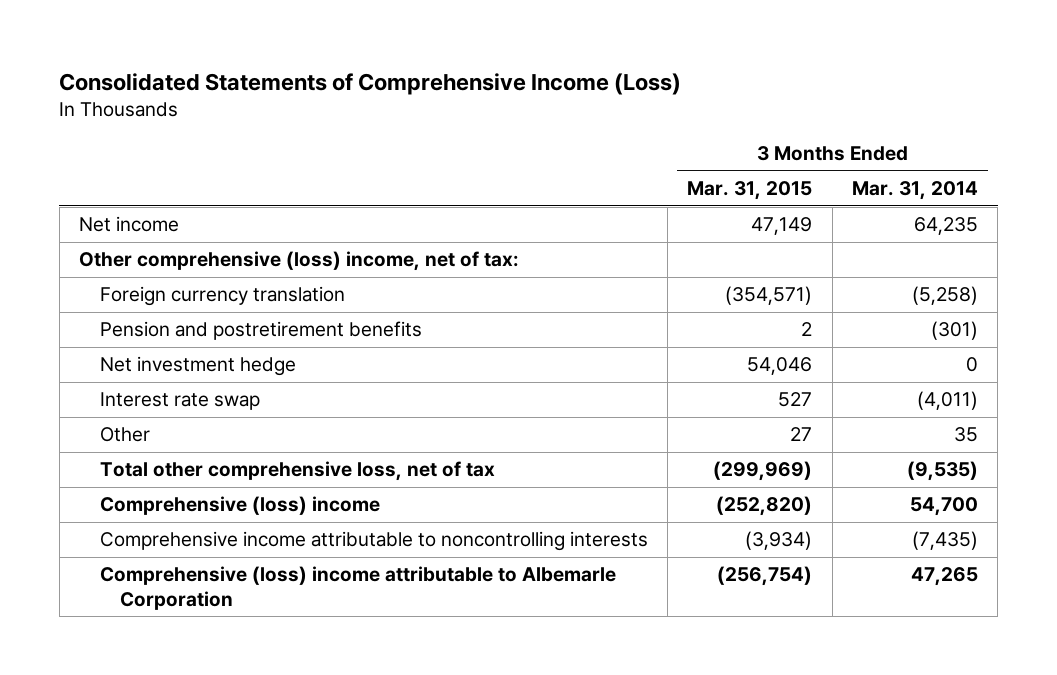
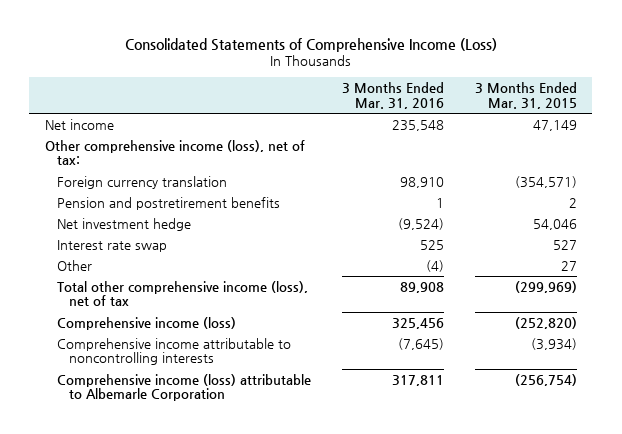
[851,180,978,200] Mar. 31, 2014 -> none
none -> [341,82,444,109] 3 Months Ended Mar. 31, 2016
[79,251,520,272] Other comprehensive (loss) income, net of tax: -> [44,139,305,166] Other comprehensive income (loss), net of tax:
[99,461,495,482] Total other comprehensive loss, net of tax -> [56,280,308,307] Total other comprehensive income (loss), net of tax
[99,496,380,516] Comprehensive (loss) income -> [56,316,236,330] Comprehensive income (loss)
[99,566,616,610] Comprehensive (loss) income attributable to Albemarle Corporation -> [56,373,311,402] Comprehensive income (loss) attributable to Albemarle Corporation

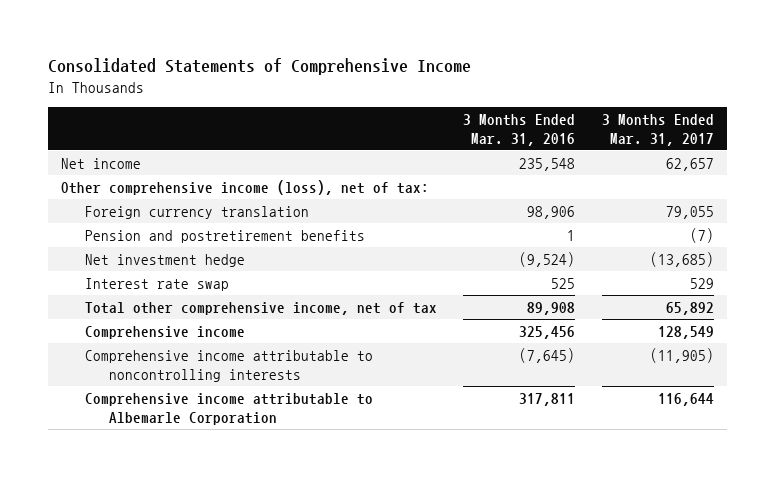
[124,37,497,52] Consolidated Statements of Comprehensive Income (Loss) -> [47,58,471,76] Consolidated Statements of Comprehensive Income
[474,82,577,109] 3 Months Ended Mar. 31, 2015 -> none
none -> [602,113,715,146] 3 Months Ended Mar. 31, 2017
[399,176,444,188] 98,910 -> [527,205,576,219] 98,906
[56,259,92,271] Other -> none
[56,280,308,307] Total other comprehensive income (loss), net of tax -> [84,301,437,315] Total other comprehensive income, net of tax
[56,316,236,330] Comprehensive income (loss) -> [84,325,245,339] Comprehensive income
[56,373,311,402] Comprehensive income (loss) attributable to Albemarle Corporation -> [84,392,373,425] Comprehensive income attributable to Albemarle Corporation

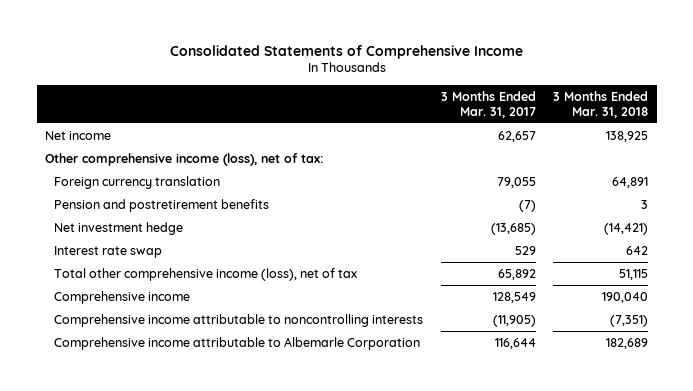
[463,113,576,146] 3 Months Ended Mar. 31, 2016 -> none
none -> [552,90,648,118] 3 Months Ended Mar. 31, 2018
[84,301,437,315] Total other comprehensive income, net of tax -> [54,267,358,281] Total other comprehensive income (loss), net of tax

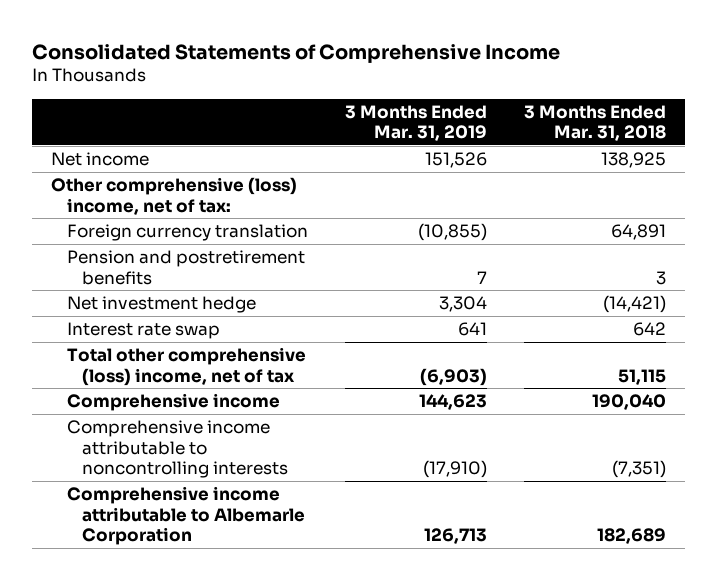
[440,90,536,118] 3 Months Ended Mar. 31, 2017 -> none
none -> [344,104,487,142] 3 Months Ended Mar. 31, 2019
[45,152,324,166] Other comprehensive income (loss), net of tax: -> [50,177,297,215] Other comprehensive (loss) income, net of tax:
[54,267,358,281] Total other comprehensive income (loss), net of tax -> [66,347,306,386] Total other comprehensive (loss) income, net of tax

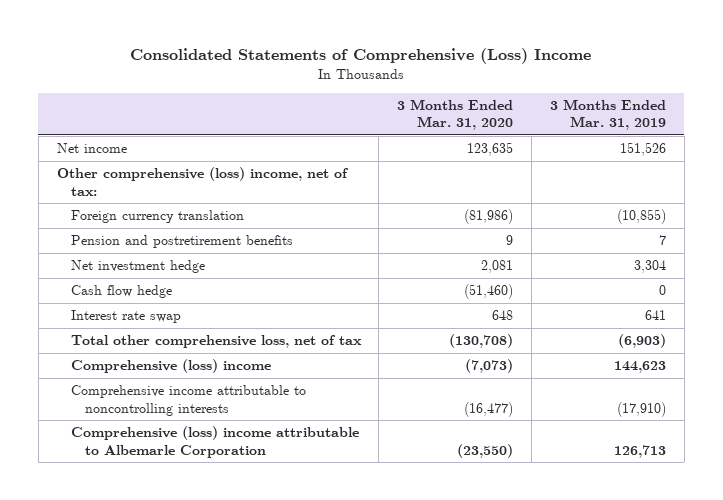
[32,43,561,63] Consolidated Statements of Comprehensive Income -> [130,48,592,65] Consolidated Statements of Comprehensive (Loss) Income
[524,104,667,142] 3 Months Ended Mar. 31, 2018 -> none
none -> [397,98,514,131] 3 Months Ended Mar. 31, 2020
none -> [70,285,172,299] Cash flow hedge
[66,347,306,386] Total other comprehensive (loss) income, net of tax -> [70,335,362,349] Total other comprehensive loss, net of tax
[66,393,280,412] Comprehensive income -> [70,359,271,374] Comprehensive (loss) income
[66,486,306,546] Comprehensive income attributable to Albemarle Corporation -> [70,426,359,458] Comprehensive (loss) income attributable to Albemarle Corporation

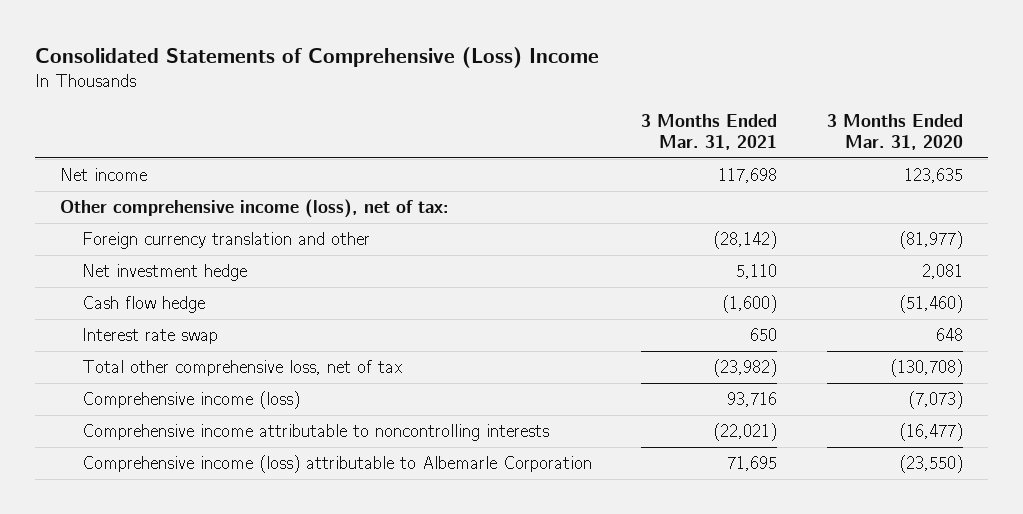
[549,98,666,131] 3 Months Ended Mar. 31, 2019 -> none
none -> [641,113,778,151] 3 Months Ended Mar. 31, 2021
[70,235,293,249] Pension and postretirement benefits -> none
[56,167,349,196] Other comprehensive (loss) income, net of tax: -> [59,198,449,218] Other comprehensive income (loss), net of tax:
[70,210,244,224] Foreign currency translation -> [81,231,370,249] Foreign currency translation and other
[464,209,514,225] (81,986) -> [898,230,963,249] (81,977)
[70,359,271,374] Comprehensive (loss) income -> [81,390,300,409] Comprehensive income (loss)
[70,426,359,458] Comprehensive (loss) income attributable to Albemarle Corporation -> [81,454,592,473] Comprehensive income (loss) attributable to Albemarle Corporation

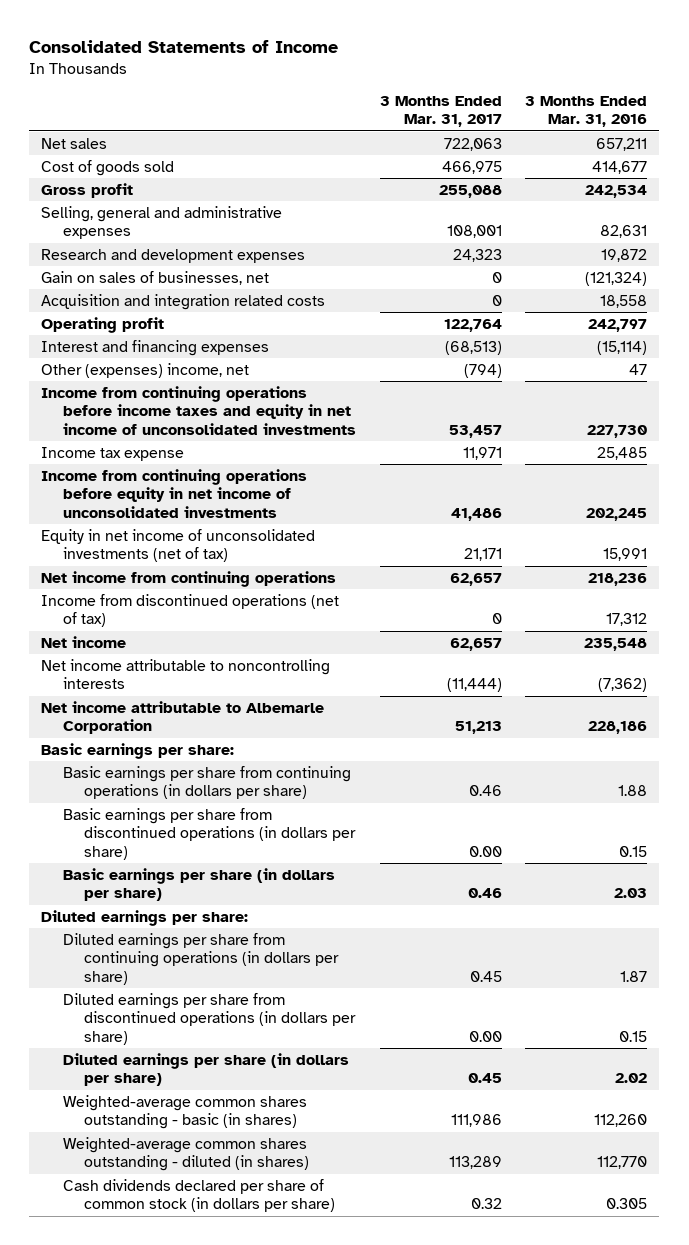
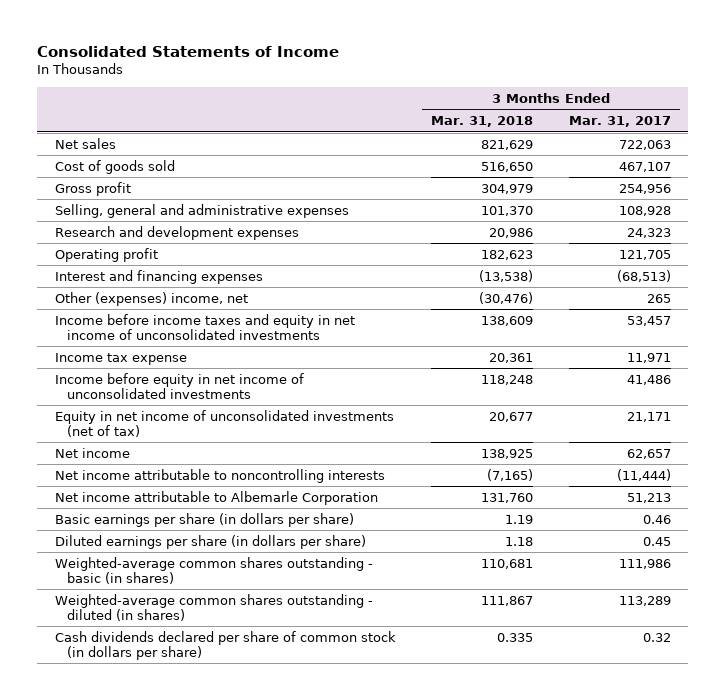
[525,95,648,128] 3 Months Ended Mar. 31, 2016 -> none
none -> [431,116,534,128] Mar. 31, 2018
[441,160,502,174] 466,975 -> [618,161,671,172] 467,107
[438,184,502,198] 255,088 -> [618,183,671,194] 254,956
[446,225,502,239] 108,001 -> [618,205,671,216] 108,928
[41,270,270,285] Gain on sales of businesses, net -> none
[41,293,326,310] Acquisition and integration related costs -> none
[443,318,502,332] 122,764 -> [618,249,671,260] 121,705
[463,363,502,378] (794) -> [646,293,671,303] 265
[41,385,356,435] Income from continuing operations before income taxes and equity in net income of unconsolidated investments -> [54,313,355,340] Income before income taxes and equity in net income of unconsolidated investments
[41,468,308,518] Income from continuing operations before equity in net income of unconsolidated investments -> [54,372,304,399] Income before equity in net income of unconsolidated investments
[41,570,337,587] Net income from continuing operations -> none
[41,593,340,628] Income from discontinued operations (net of tax) -> none
[41,742,235,759] Basic earnings per share: -> none
[62,765,351,800] Basic earnings per share from continuing operations (in dollars per share) -> none
[62,807,357,860] Basic earnings per share from discontinued operations (in dollars per share) -> none
[41,909,249,926] Diluted earnings per share: -> none
[62,932,340,985] Diluted earnings per share from continuing operations (in dollars per share) -> none
[62,992,357,1045] Diluted earnings per share from discontinued operations (in dollars per share) -> none

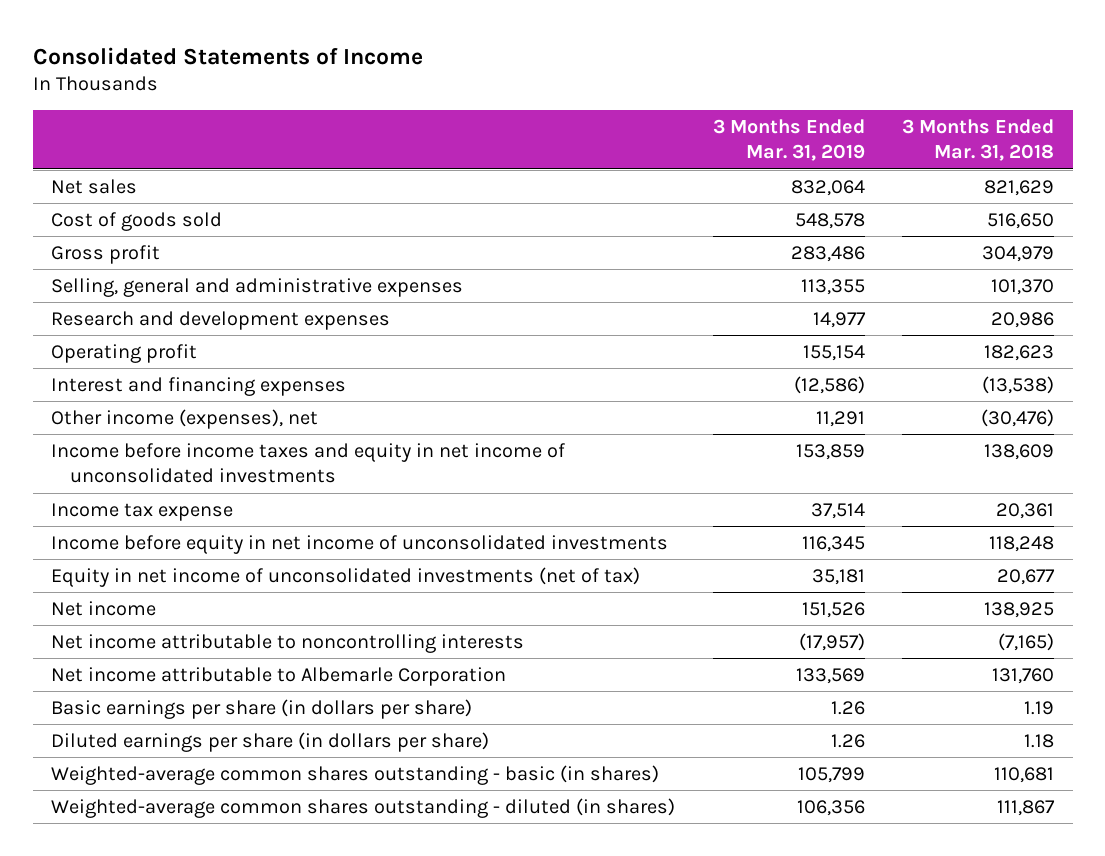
[568,116,671,128] Mar. 31, 2017 -> none
none -> [712,119,865,162] 3 Months Ended Mar. 31, 2019
[54,291,248,306] Other (expenses) income, net -> [51,408,319,429] Other income (expenses), net
[54,630,396,660] Cash dividends declared per share of common stock (in dollars per share) -> none

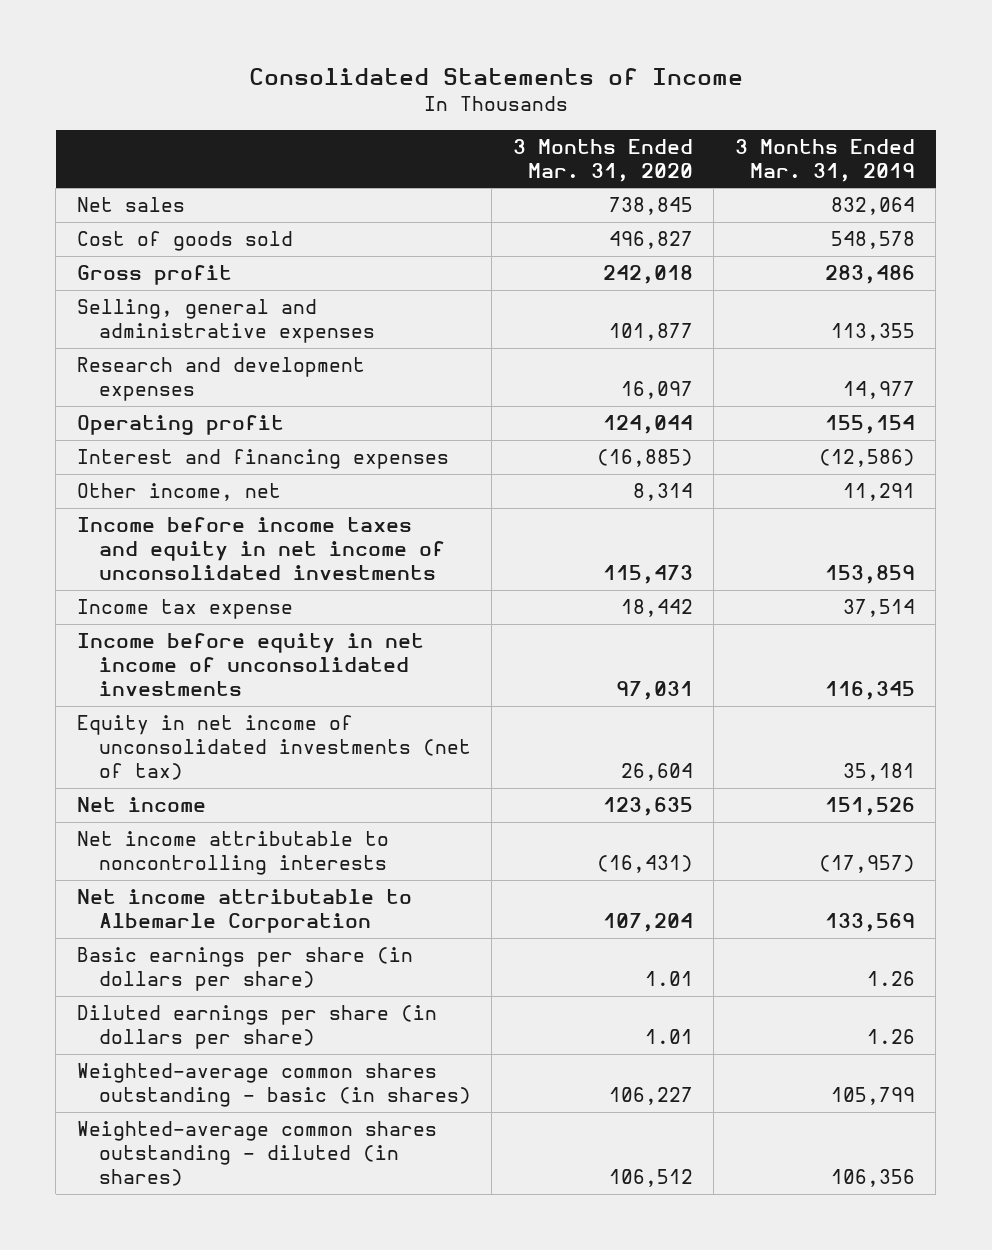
[901,119,1054,162] 3 Months Ended Mar. 31, 2018 -> none
none -> [512,138,693,182] 3 Months Ended Mar. 31, 2020
[51,408,319,429] Other income (expenses), net -> [76,483,281,502] Other income, net

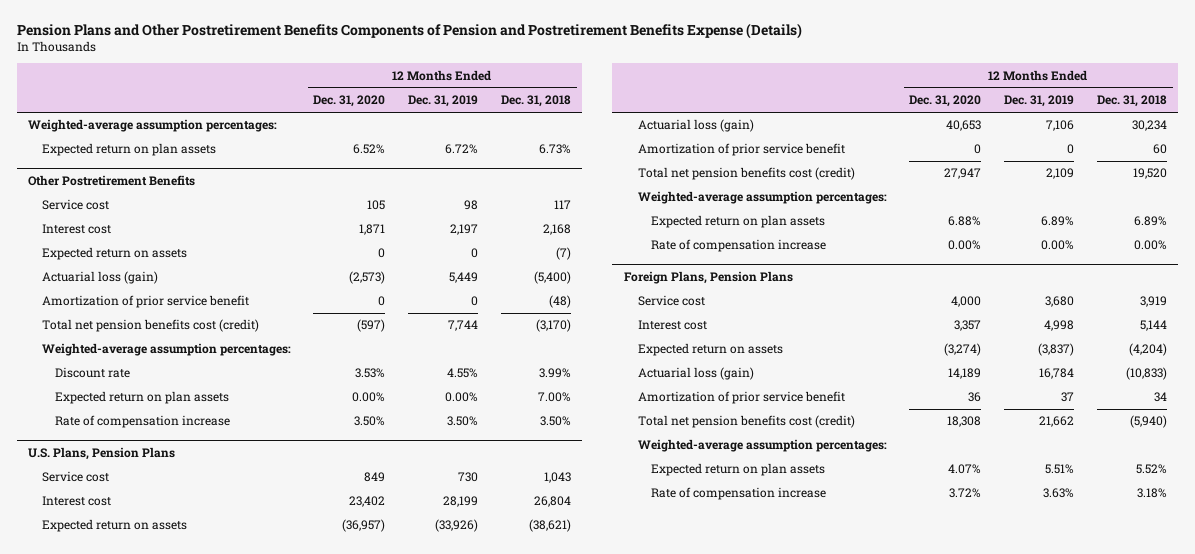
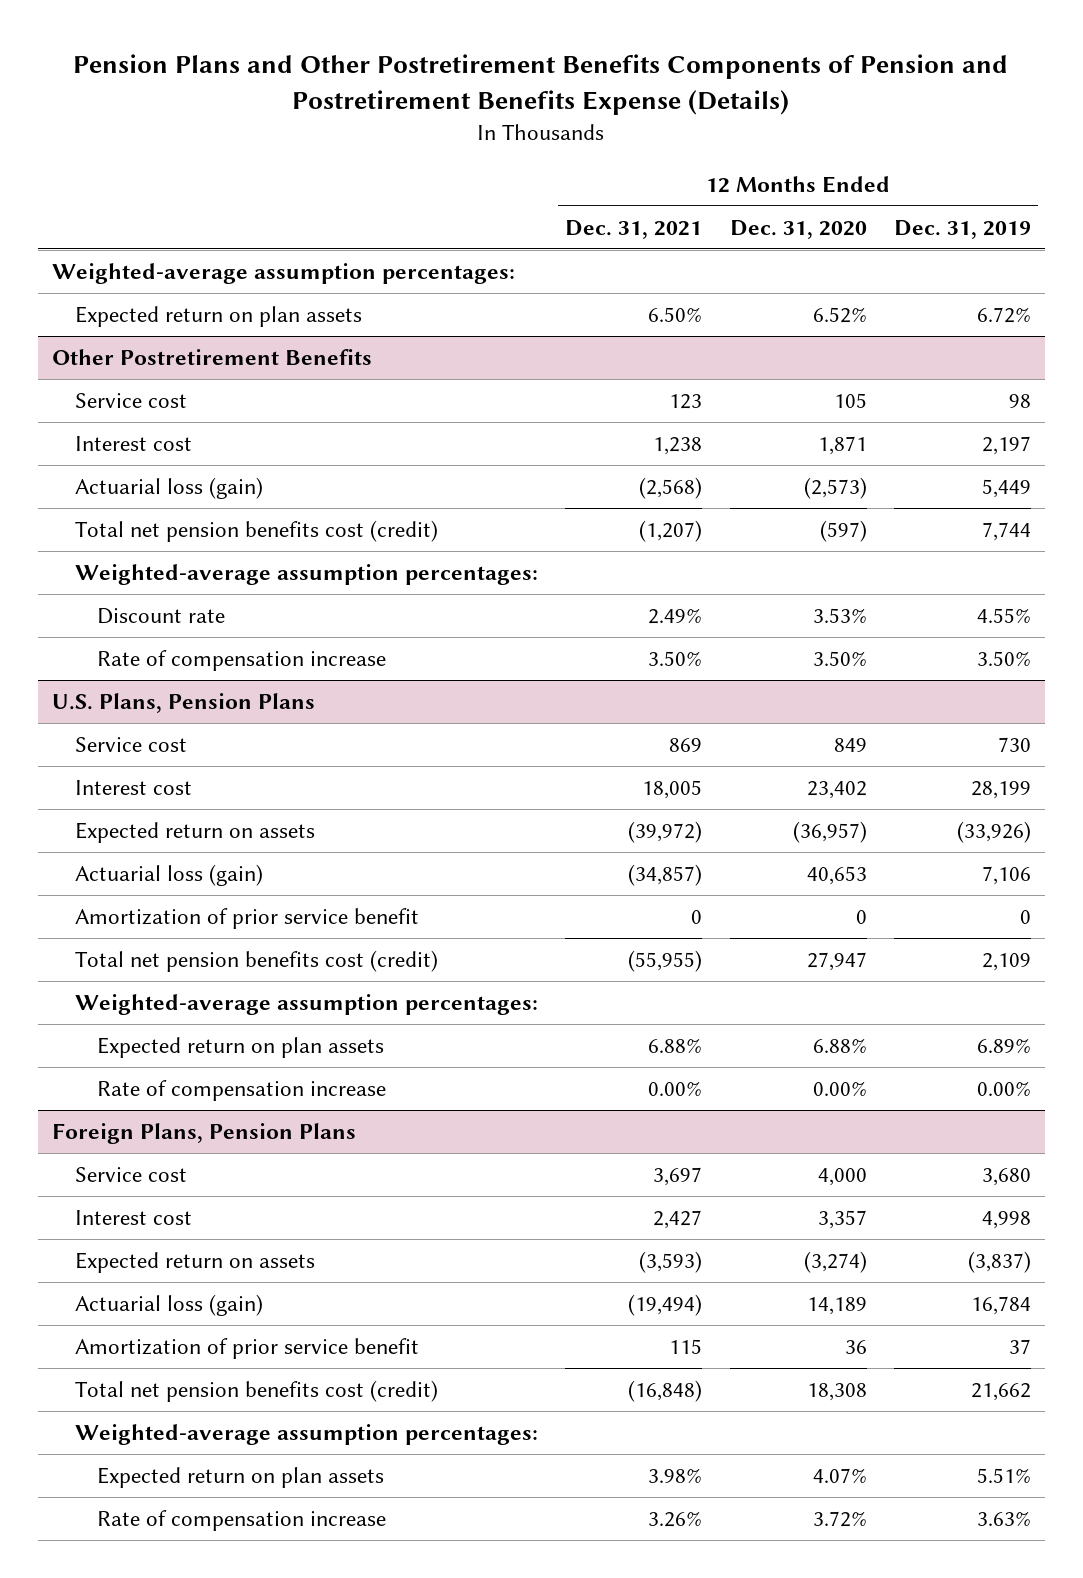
[501,95,572,108] Dec. 31, 2018 -> none
none -> [565,219,703,239] Dec. 31, 2021
[41,247,187,261] Expected return on assets -> none
[41,295,249,309] Amortization of prior service benefit -> none
[55,391,230,405] Expected return on plan assets -> none

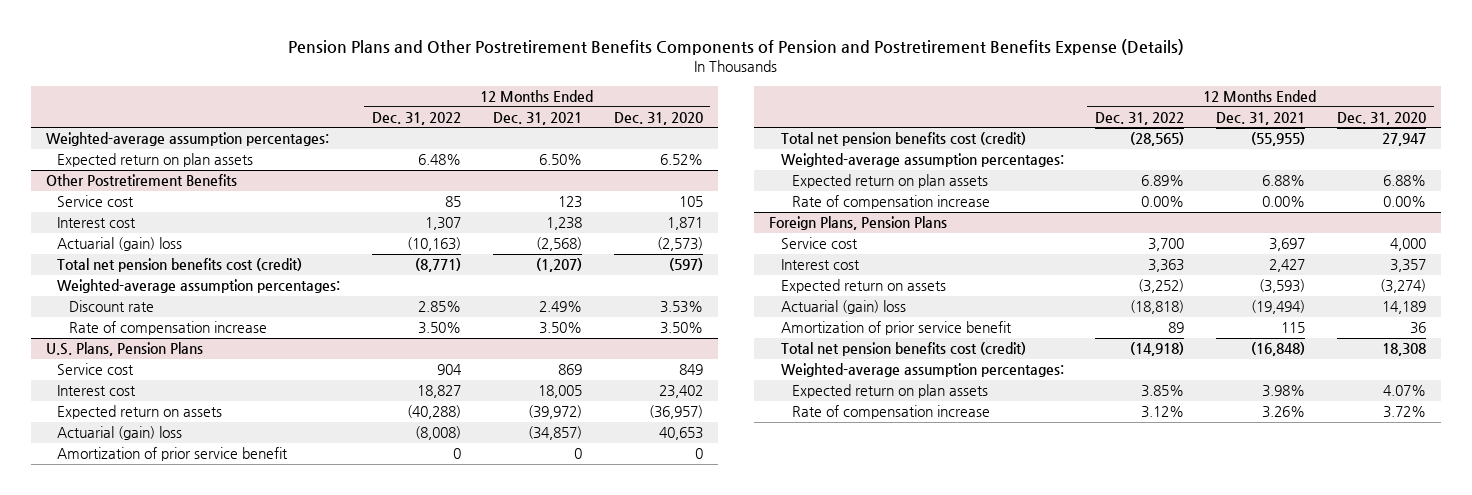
[894,219,1032,239] Dec. 31, 2019 -> none
none -> [372,111,462,125] Dec. 31, 2022
[74,476,263,499] Actuarial loss (gain) -> [57,237,183,252] Actuarial (gain) loss
[74,863,263,886] Actuarial loss (gain) -> [57,426,183,441] Actuarial (gain) loss
[74,1293,263,1316] Actuarial loss (gain) -> [780,300,906,315] Actuarial (gain) loss

